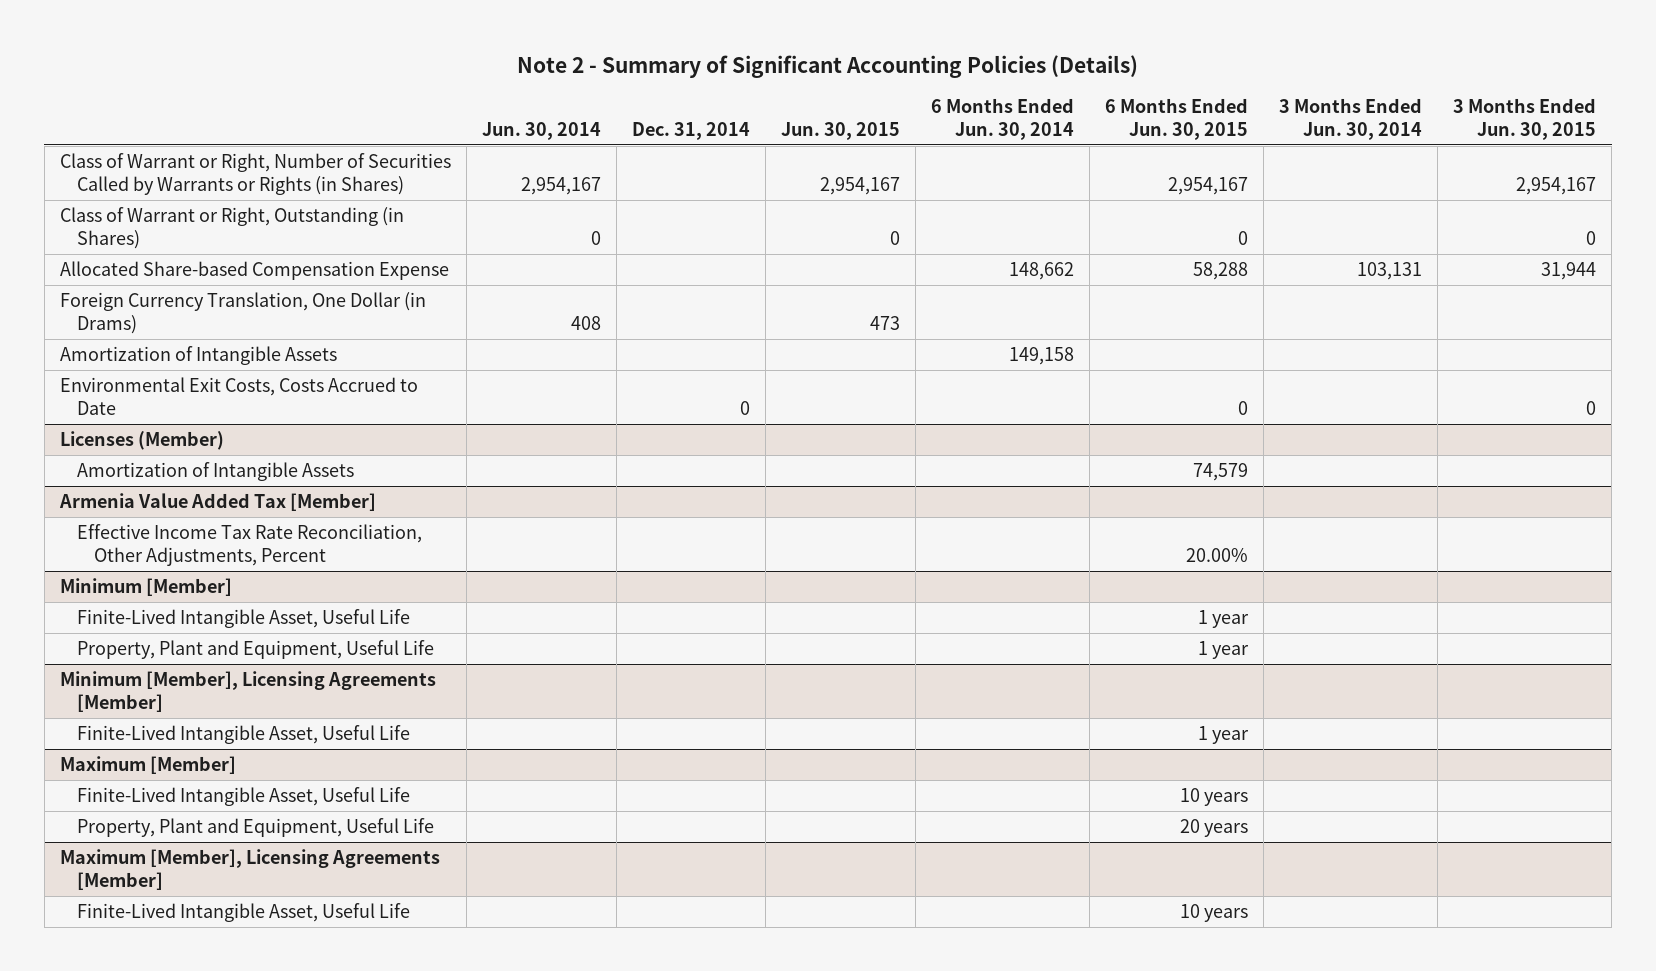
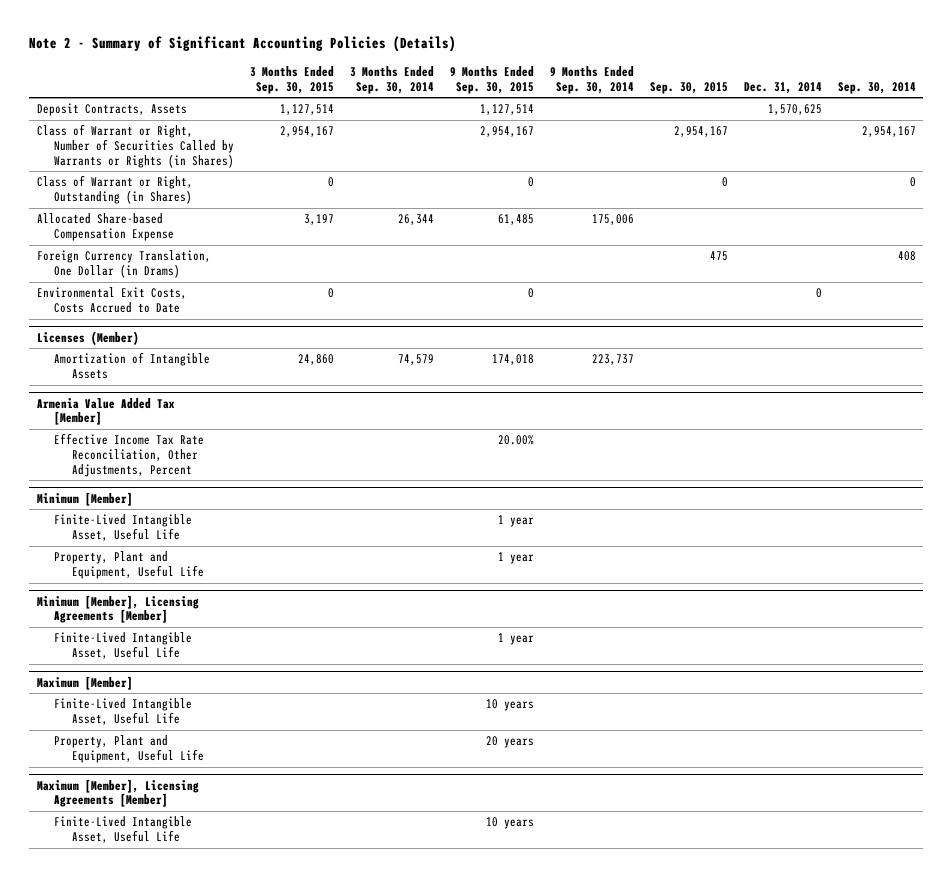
[481,122,601,141] Jun. 30, 2014 -> none
[781,122,901,141] Jun. 30, 2015 -> none
[931,97,1075,141] 6 Months Ended Jun. 30, 2014 -> none
[1105,97,1249,141] 6 Months Ended Jun. 30, 2015 -> none
[1279,97,1423,141] 3 Months Ended Jun. 30, 2014 -> none
[1453,97,1597,141] 3 Months Ended Jun. 30, 2015 -> none
none -> [250,66,335,94] 3 Months Ended Sep. 30, 2015
none -> [350,66,435,94] 3 Months Ended Sep. 30, 2014
none -> [450,66,535,94] 9 Months Ended Sep. 30, 2015
none -> [549,66,634,94] 9 Months Ended Sep. 30, 2014
none -> [649,81,728,94] Sep. 30, 2015
none -> [837,81,916,94] Sep. 30, 2014
none -> [36,103,187,117] Deposit Contracts, Assets
[59,345,337,365] Amortization of Intangible Assets -> none

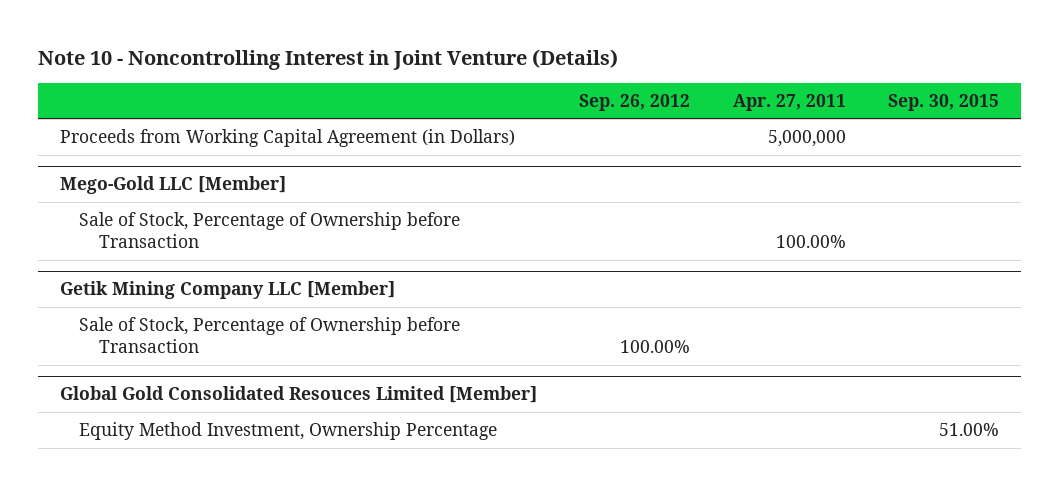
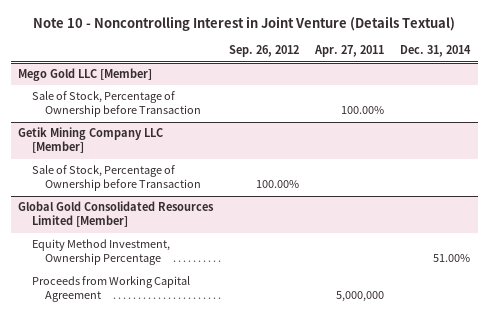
[38,49,619,71] Note 10 - Noncontrolling Interest in Joint Venture (Details) -> [33,15,456,31] Note 10 - Noncontrolling Interest in Joint Venture (Details Textual)
[888,93,1000,111] Sep. 30, 2015 -> none
none -> [400,45,472,58] Dec. 31, 2014
[59,129,515,148] Proceeds from Working Capital Agreement (in Dollars) -> none
[59,176,286,195] Mego-Gold LLC [Member] -> [18,68,153,82] Mego Gold LLC [Member]
[59,386,537,404] Global Gold Consolidated Resouces Limited [Member] -> none
[79,422,498,441] Equity Method Investment, Ownership Percentage -> none
none -> [18,201,215,228] Global Gold Consolidated Resources Limited [Member]
none -> [31,239,170,266] Equity Method Investment, Ownership Percentage
none -> [31,276,190,303] Proceeds from Working Capital Agreement

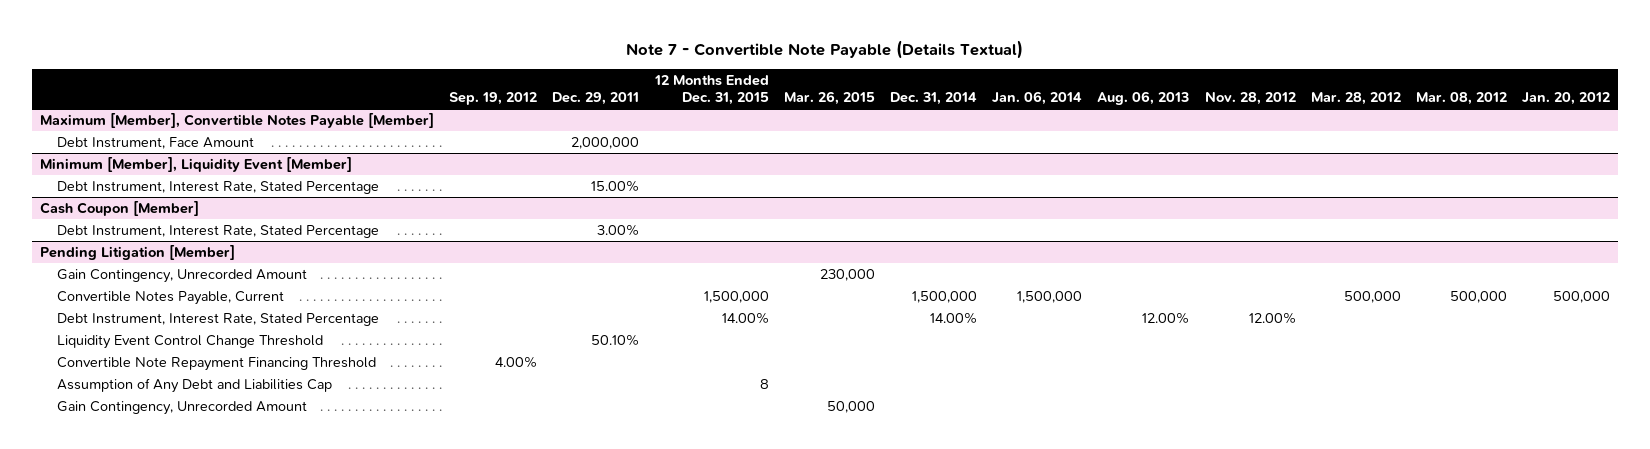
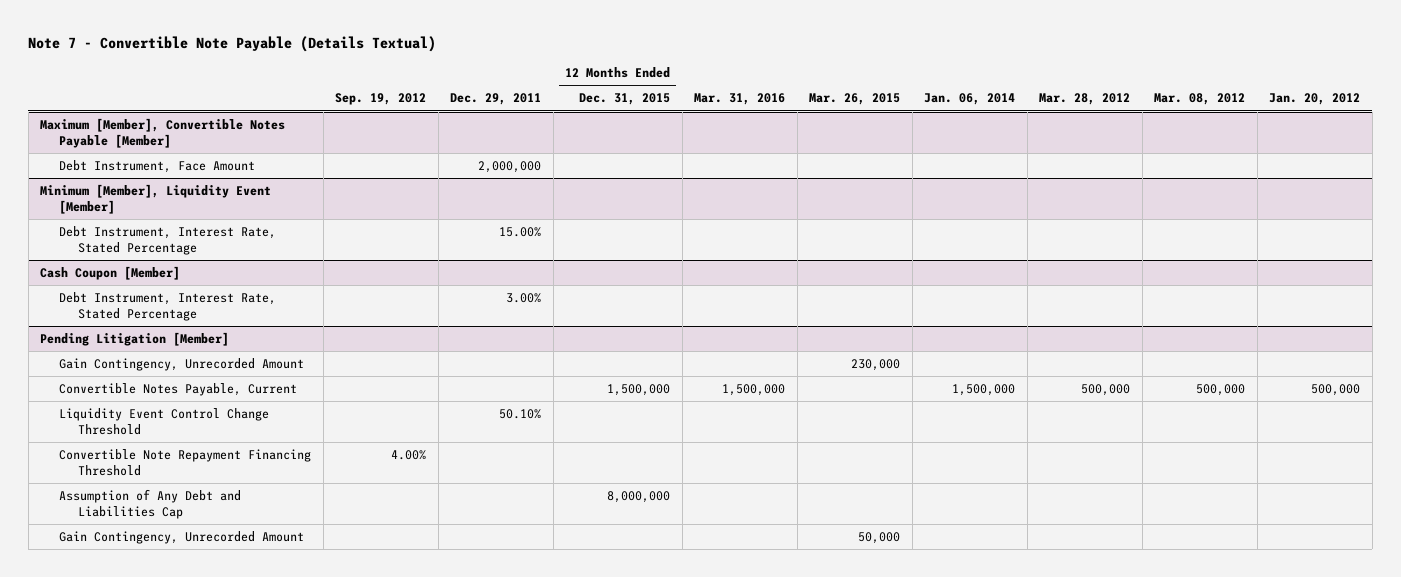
[889,92,977,106] Dec. 31, 2014 -> none
[1097,91,1190,106] Aug. 06, 2013 -> none
[1204,92,1296,106] Nov. 28, 2012 -> none
none -> [694,93,786,106] Mar. 31, 2016
[56,312,379,326] Debt Instrument, Interest Rate, Stated Percentage -> none
[759,378,769,389] 8 -> [607,490,671,503] 8,000,000

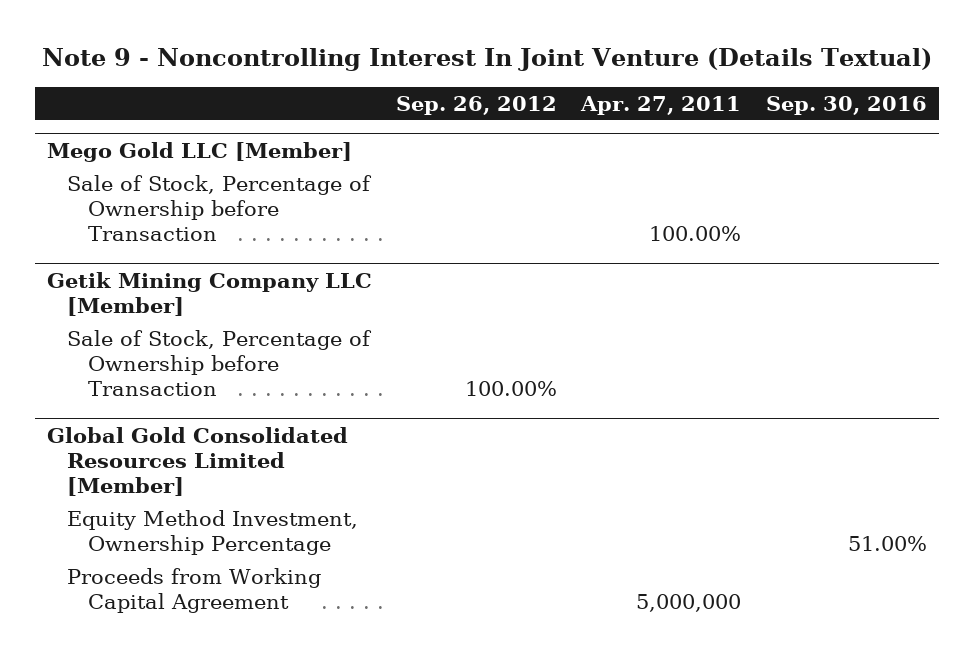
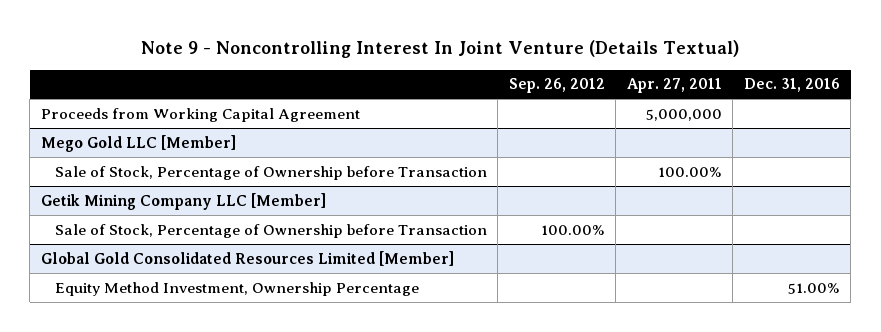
[765,95,927,115] Sep. 30, 2016 -> none
none -> [743,78,840,93] Dec. 31, 2016
none -> [40,107,360,122] Proceeds from Working Capital Agreement
[67,567,322,614] Proceeds from Working Capital Agreement -> none

